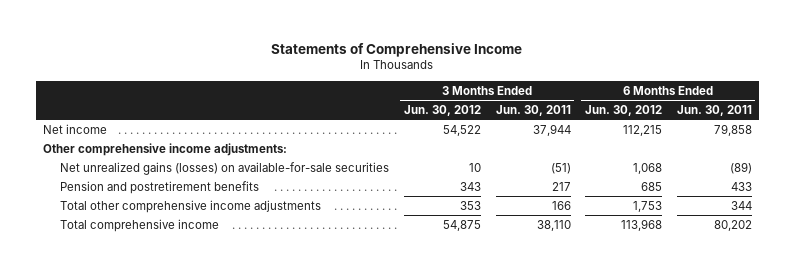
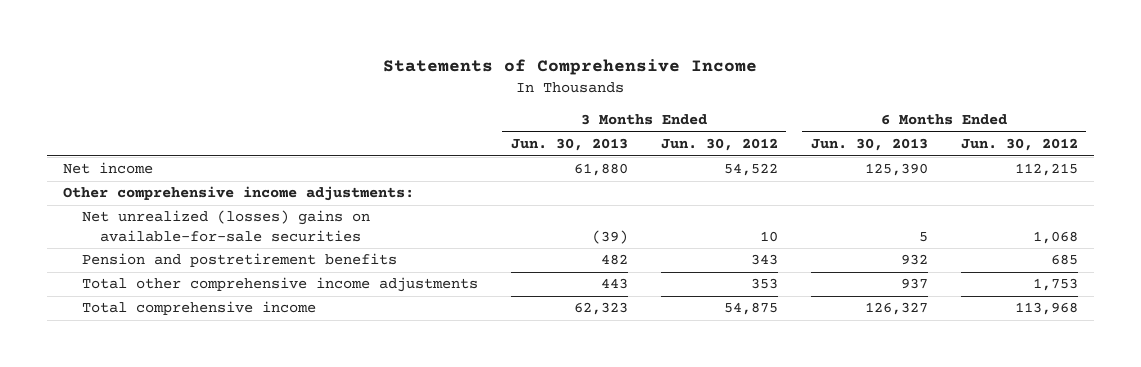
[495,104,571,116] Jun. 30, 2011 -> none
[676,104,752,116] Jun. 30, 2011 -> none
none -> [510,138,628,152] Jun. 30, 2013
none -> [810,138,928,152] Jun. 30, 2013
[60,161,390,175] Net unrealized gains (losses) on available-for-sale securities -> [81,210,370,242] Net unrealized (losses) gains on available-for-sale securities

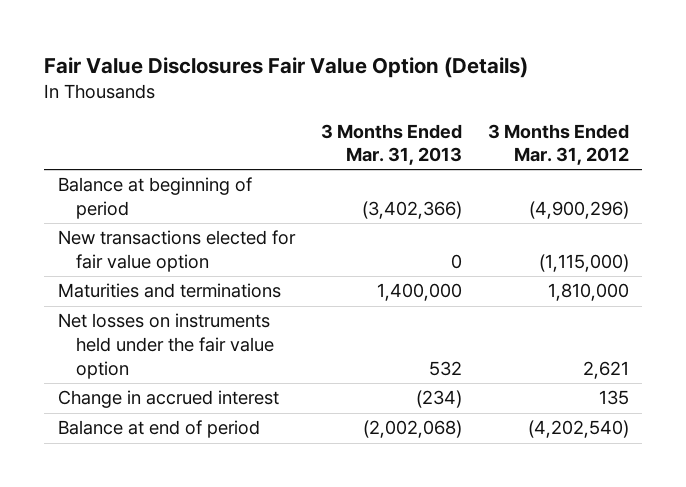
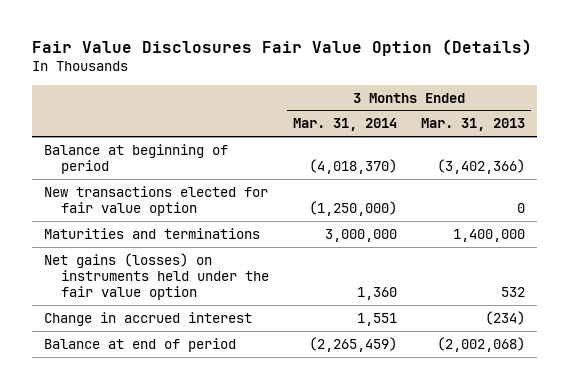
[487,123,629,166] 3 Months Ended Mar. 31, 2012 -> none
none -> [292,118,397,132] Mar. 31, 2014
[57,313,275,379] Net losses on instruments held under the fair value option -> [43,252,269,301] Net gains (losses) on instruments held under the fair value option

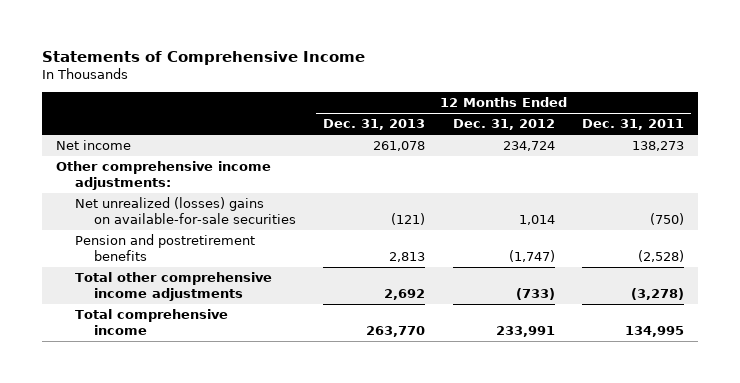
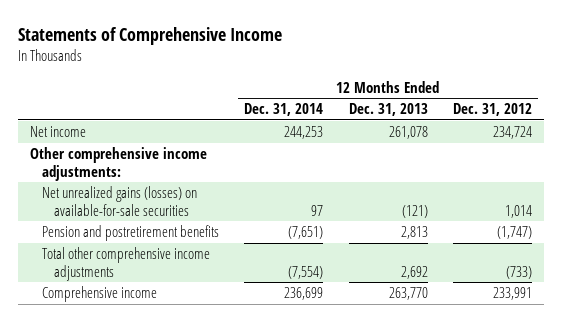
[582,119,685,131] Dec. 31, 2011 -> none
none -> [244,103,324,117] Dec. 31, 2014
[74,197,296,225] Net unrealized (losses) gains on available-for-sale securities -> [42,186,198,216] Net unrealized gains (losses) on available-for-sale securities
[74,309,228,336] Total comprehensive income -> [42,286,158,303] Comprehensive income

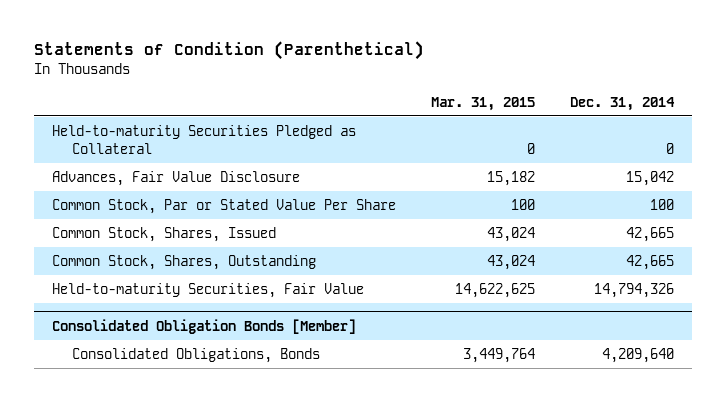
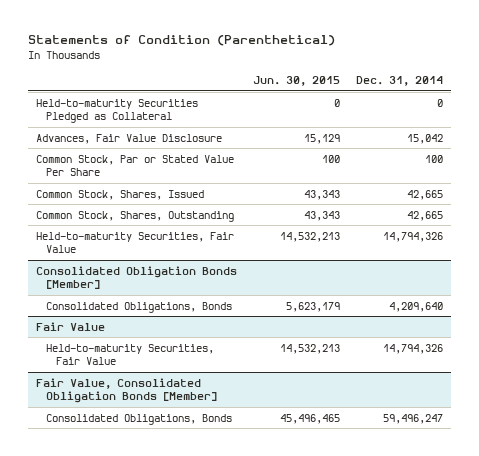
[430,96,535,111] Mar. 31, 2015 -> none
none -> [252,75,340,86] Jun. 30, 2015
none -> [35,321,105,331] Fair Value
none -> [45,343,214,366] Held-to-maturity Securities, Fair Value
none -> [35,377,217,404] Fair Value, Consolidated Obligation Bonds [Member]
none -> [45,413,232,425] Consolidated Obligations, Bonds

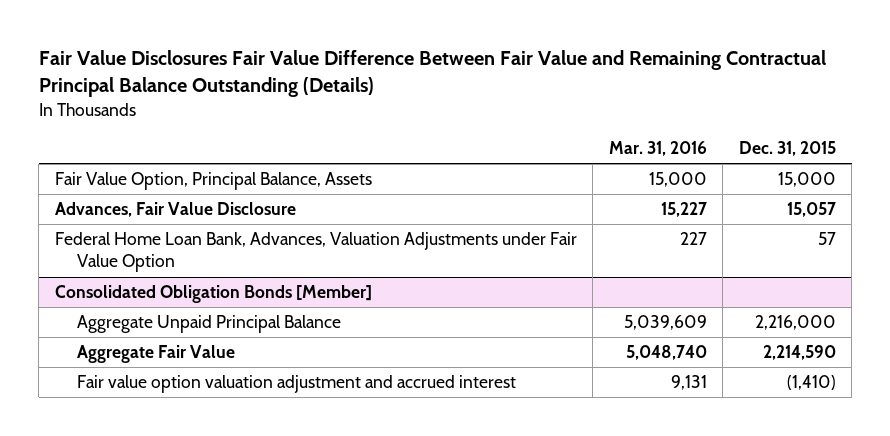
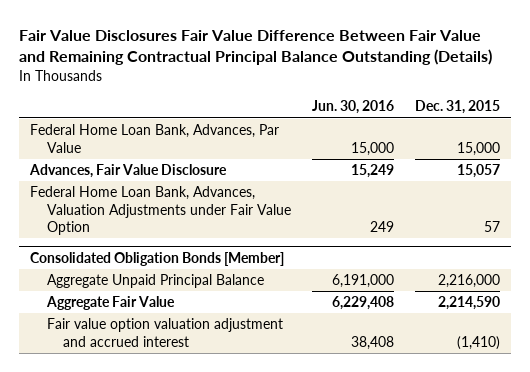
[608,141,707,157] Mar. 31, 2016 -> none
none -> [311,100,394,115] Jun. 30, 2016
[54,172,372,191] Fair Value Option, Principal Balance, Assets -> [29,124,279,153] Federal Home Loan Bank, Advances, Par Value

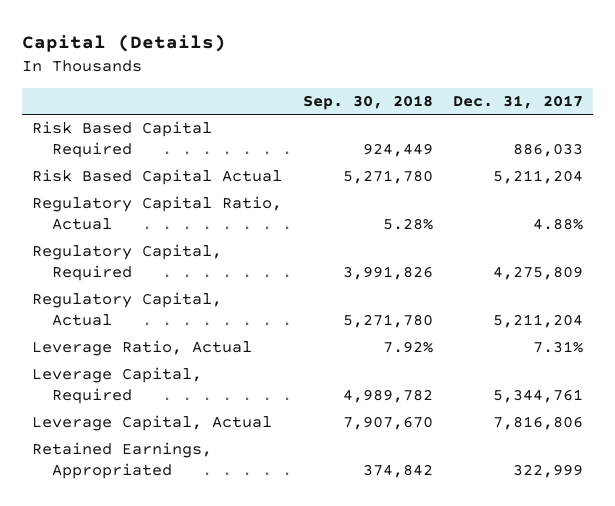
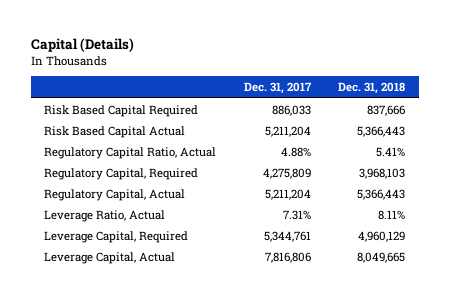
[302,95,433,111] Sep. 30, 2018 -> none
none -> [338,82,406,95] Dec. 31, 2018
[32,442,213,480] Retained Earnings, Appropriated -> none

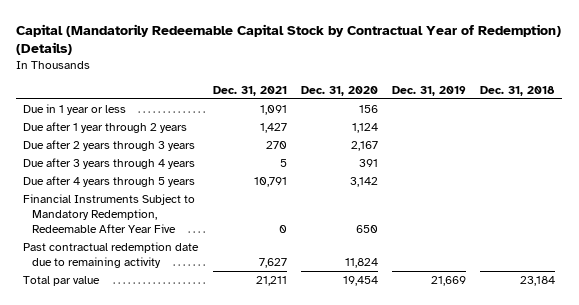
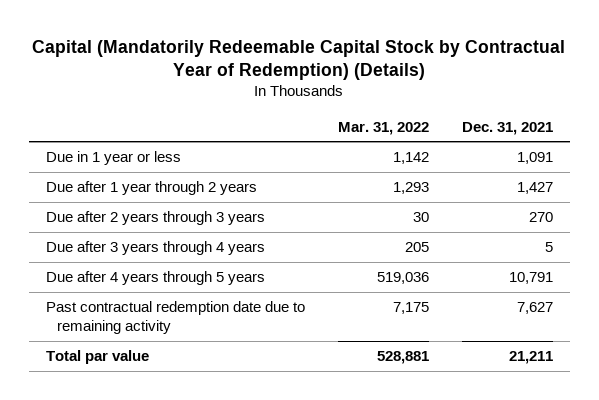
[300,85,378,96] Dec. 31, 2020 -> none
[392,85,467,96] Dec. 31, 2019 -> none
[480,85,556,96] Dec. 31, 2018 -> none
none -> [337,121,429,135] Mar. 31, 2022
[23,194,196,234] Financial Instruments Subject to Mandatory Redemption, Redeemable After Year Five -> none

